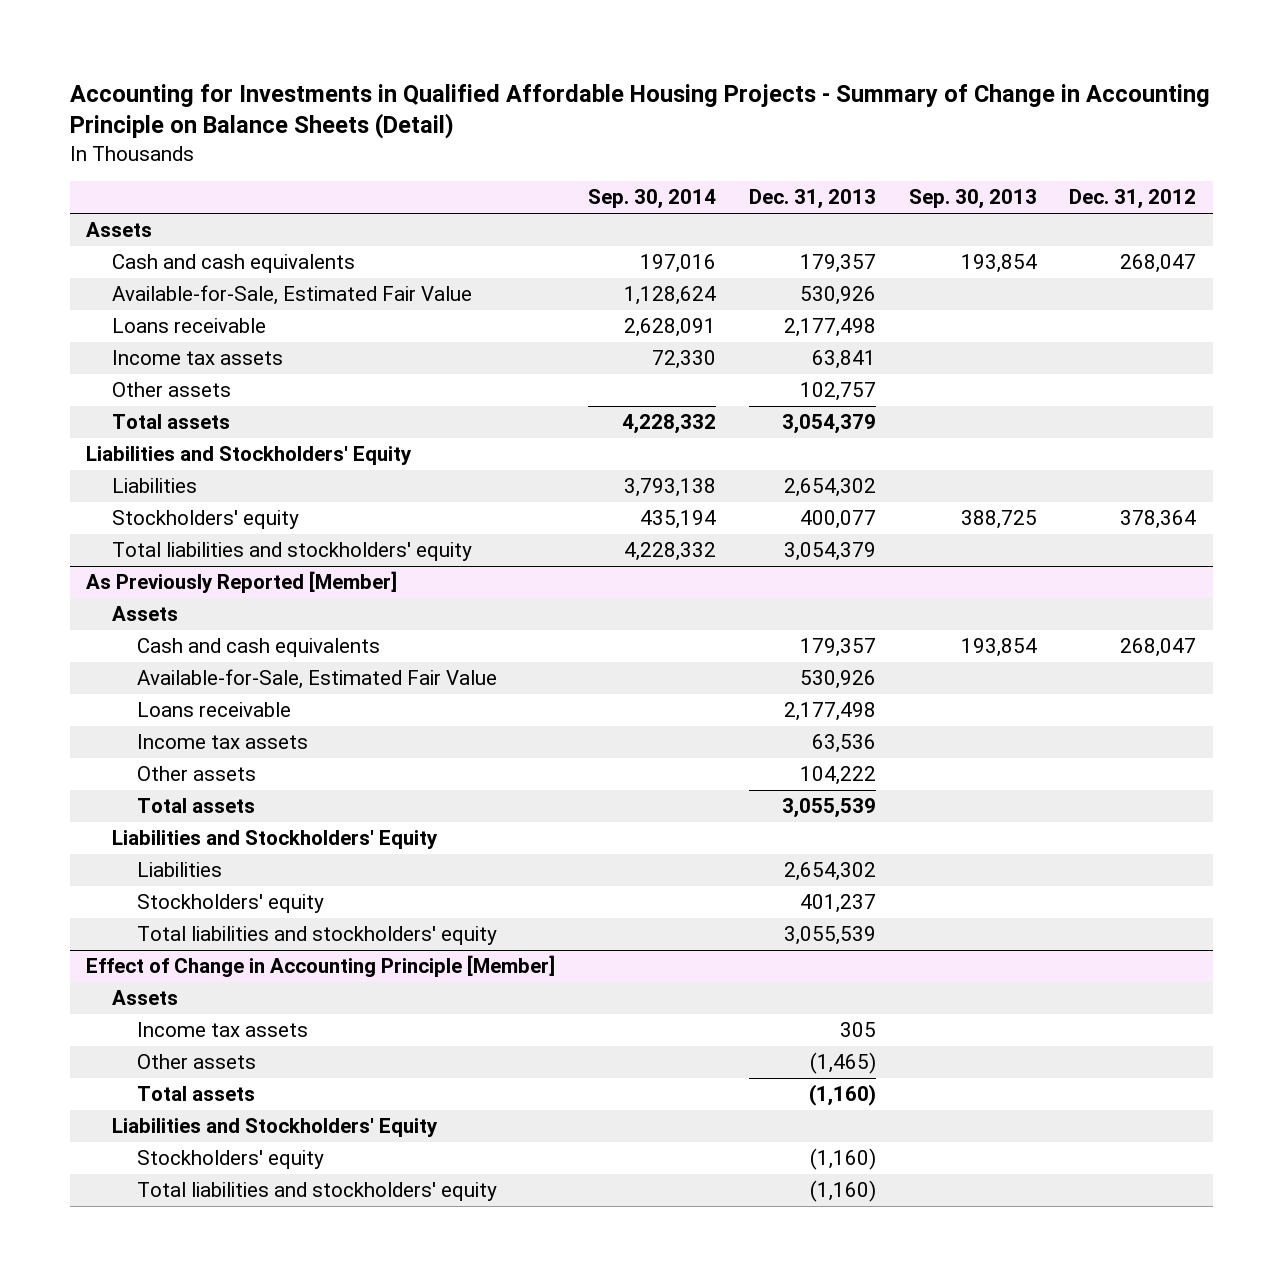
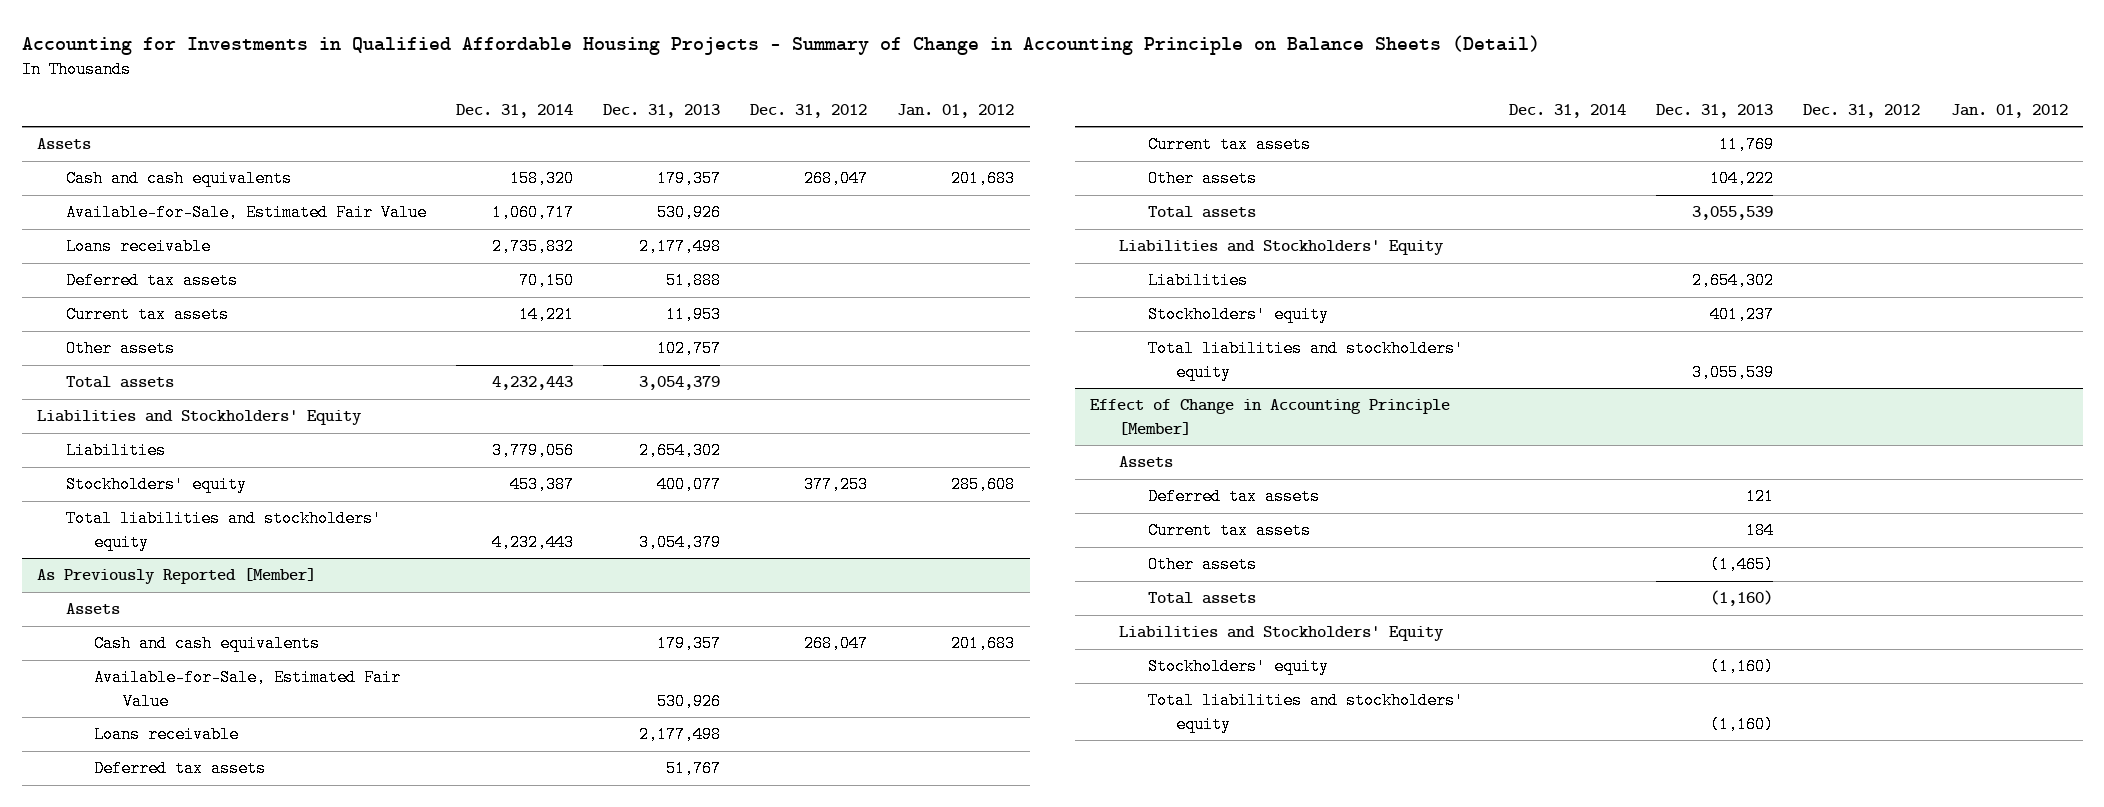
[588,189,717,210] Sep. 30, 2014 -> none
[908,189,1037,210] Sep. 30, 2013 -> none
none -> [455,103,573,118] Dec. 31, 2014
none -> [897,103,1015,118] Jan. 01, 2012
none -> [65,272,238,290] Deferred tax assets
[111,350,283,366] Income tax assets -> [65,306,229,324] Current tax assets
[811,350,876,370] 63,841 -> [665,306,721,324] 11,953
[1120,510,1197,530] 378,364 -> [804,476,869,494] 377,253
none -> [94,760,267,778] Deferred tax assets
[137,734,309,750] Income tax assets -> [1147,136,1311,154] Current tax assets
[811,734,876,754] 63,536 -> [1719,136,1775,154] 11,769
none -> [1147,488,1320,506] Deferred tax assets
[137,1022,309,1038] Income tax assets -> [1147,522,1311,540] Current tax assets
[839,1022,876,1038] 305 -> [1746,522,1775,540] 184

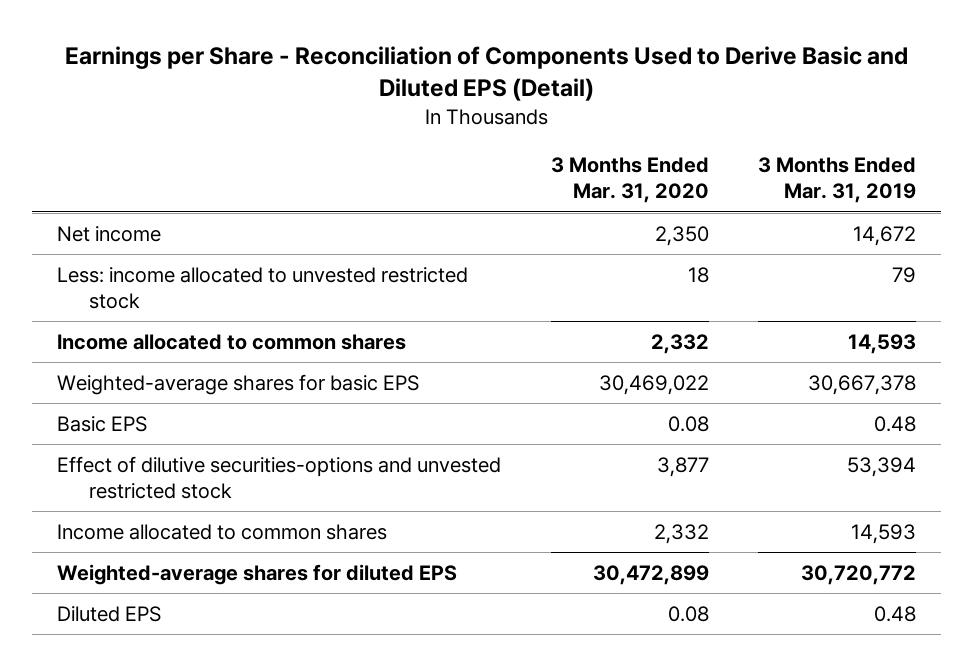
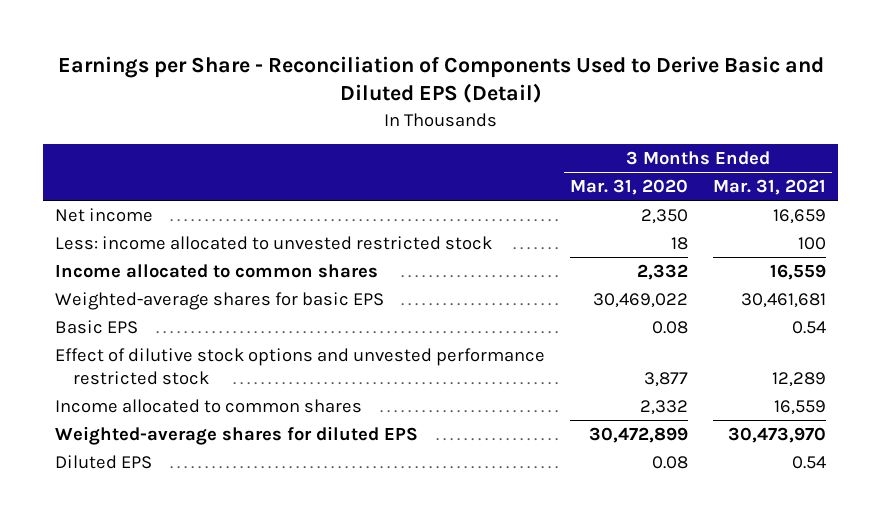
[758,157,917,204] 3 Months Ended Mar. 31, 2019 -> none
none -> [712,179,826,196] Mar. 31, 2021
[57,455,502,500] Effect of dilutive securities-options and unvested restricted stock -> [55,347,546,385] Effect of dilutive stock options and unvested performance restricted stock

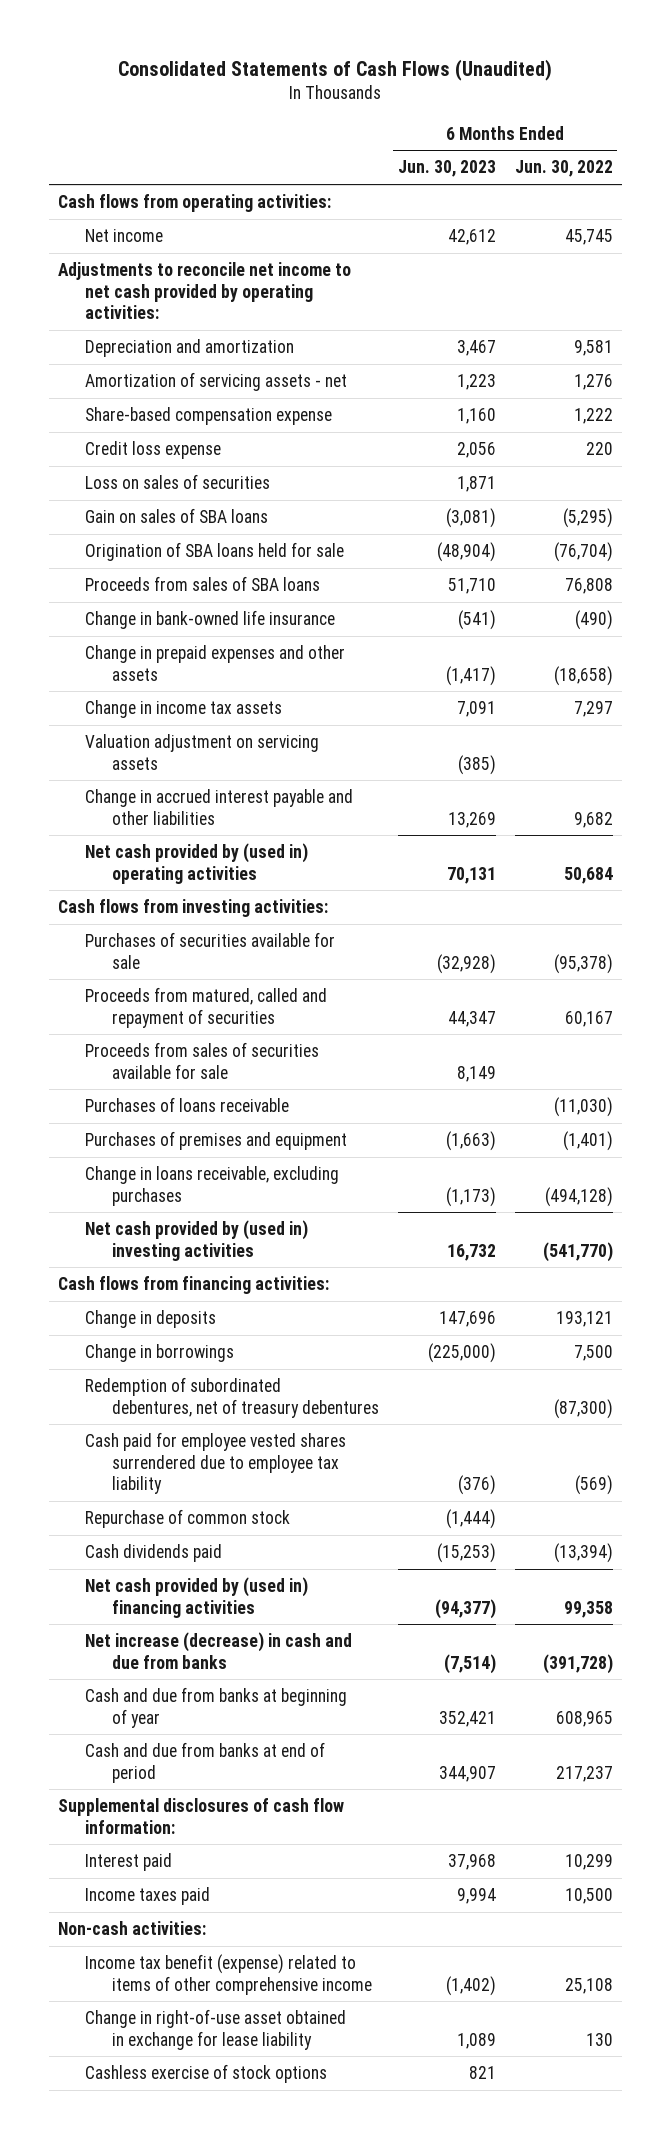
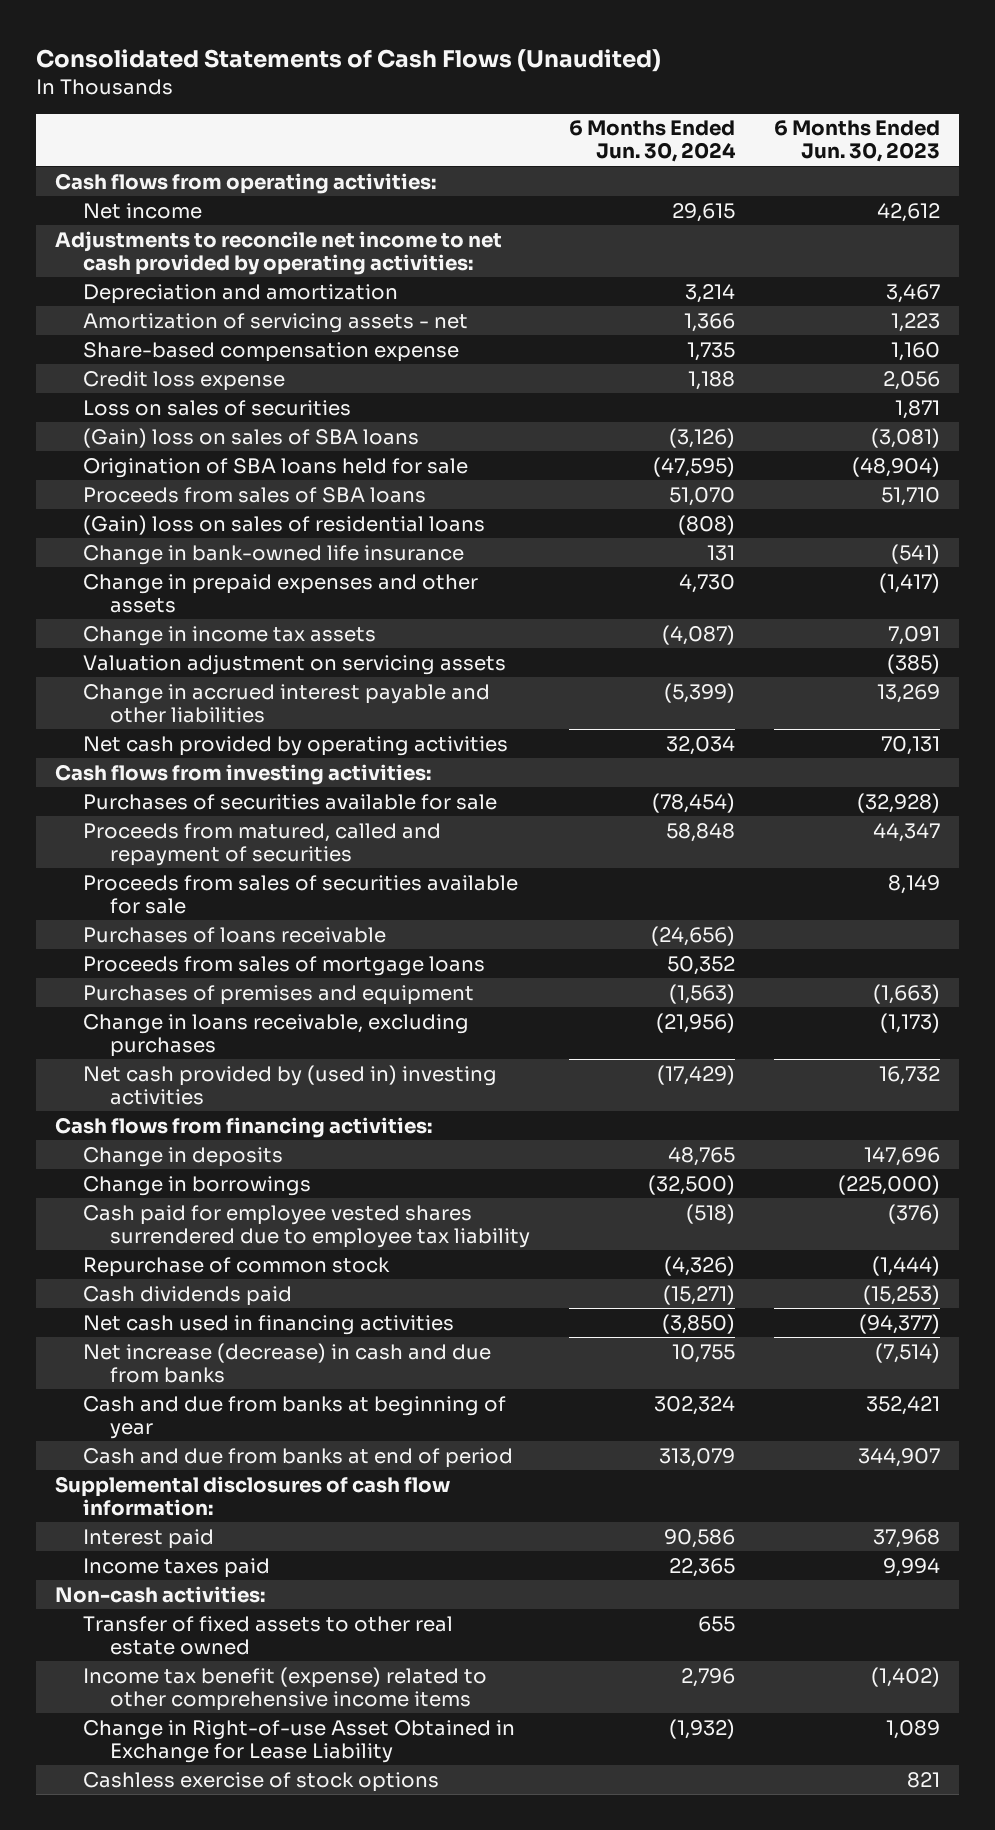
[514,160,613,178] Jun. 30, 2022 -> none
none -> [568,120,736,163] 6 Months Ended Jun. 30, 2024
[84,508,268,524] Gain on sales of SBA loans -> [82,427,419,448] (Gain) loss on sales of SBA loans
none -> [82,514,485,535] (Gain) loss on sales of residential loans
[84,843,308,884] Net cash provided by (used in) operating activities -> [82,735,508,756] Net cash provided by operating activities
none -> [82,955,485,976] Proceeds from sales of mortgage loans
[84,1377,379,1418] Redemption of subordinated debentures, net of treasury debentures -> none
[84,1577,308,1618] Net cash provided by (used in) financing activities -> [82,1314,454,1335] Net cash used in financing activities
none -> [82,1615,453,1655] Transfer of fixed assets to other real estate owned
[84,1954,372,1995] Income tax benefit (expense) related to items of other comprehensive income -> [82,1666,487,1711] Income tax benefit (expense) related to other comprehensive income items
[84,2009,346,2050] Change in right-of-use asset obtained in exchange for lease liability -> [82,1719,515,1763] Change in Right-of-use Asset Obtained in Exchange for Lease Liability

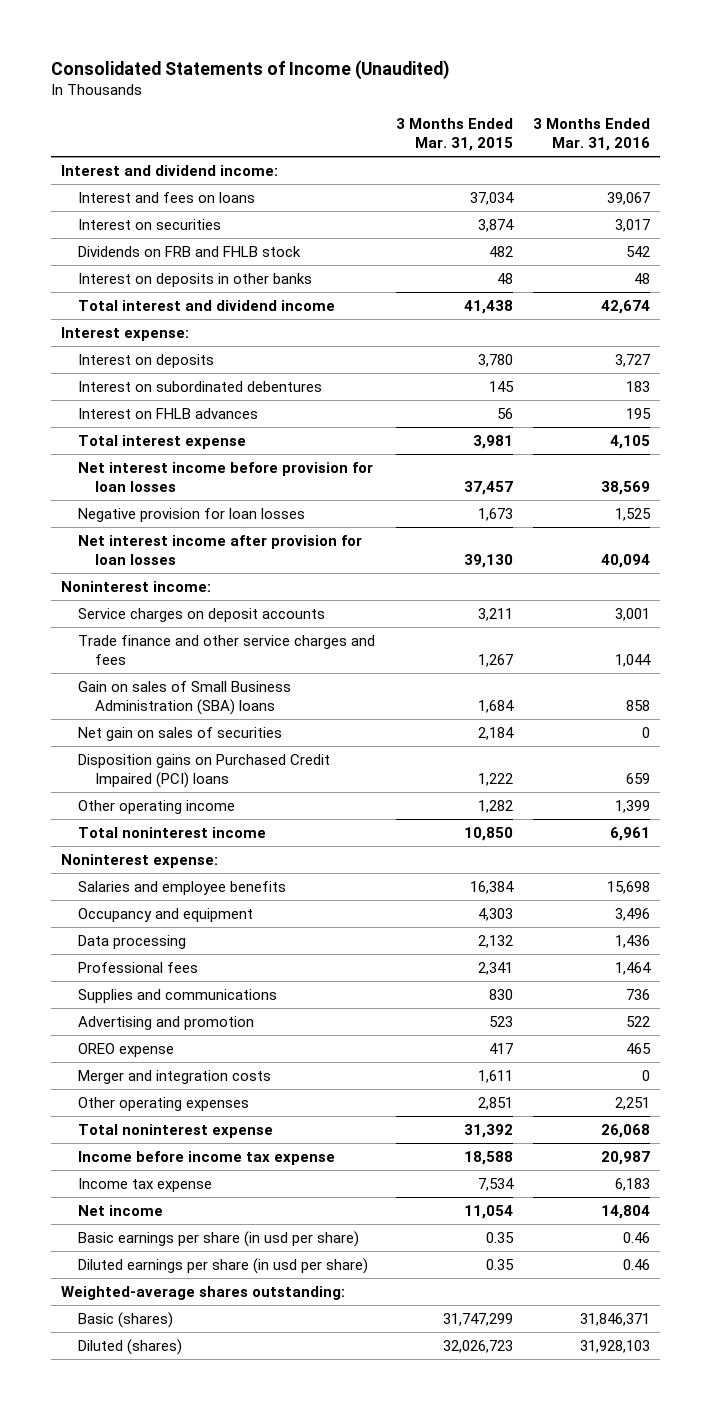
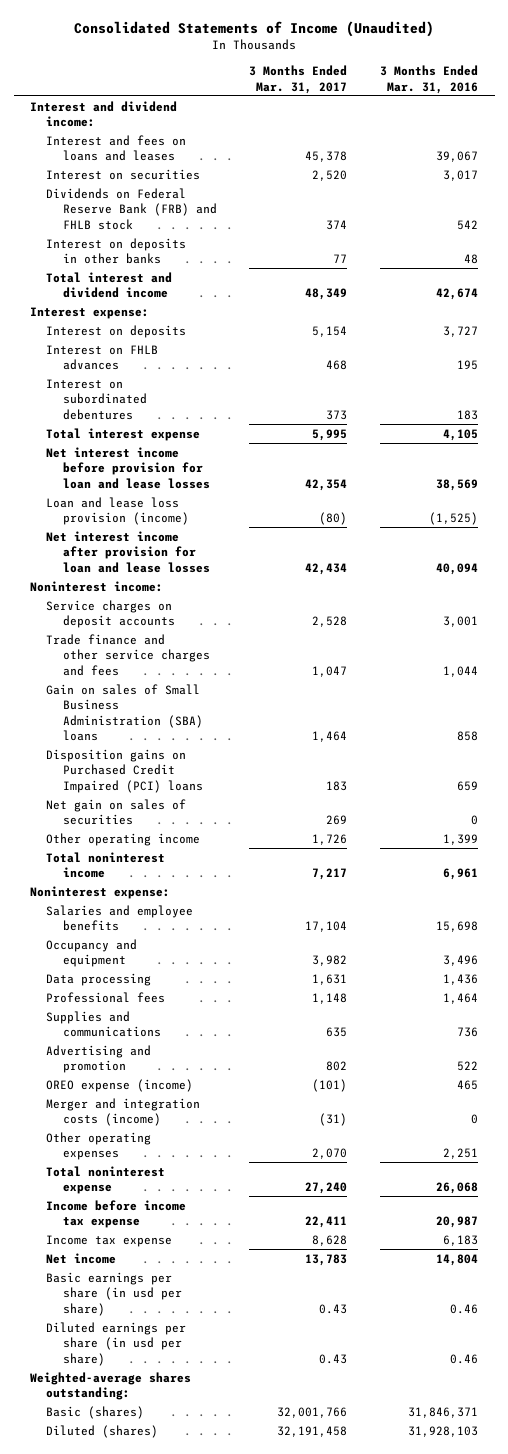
[395,117,513,152] 3 Months Ended Mar. 31, 2015 -> none
none -> [249,65,348,94] 3 Months Ended Mar. 31, 2017
[78,191,256,203] Interest and fees on loans -> [46,134,187,162] Interest and fees on loans and leases
[78,245,302,257] Dividends on FRB and FHLB stock -> [46,187,217,230] Dividends on Federal Reserve Bank (FRB) and FHLB stock
[78,380,323,392] Interest on subordinated debentures -> [46,378,147,420] Interest on subordinated debentures
[78,461,374,493] Net interest income before provision for loan losses -> [46,446,210,489] Net interest income before provision for loan and lease losses
[78,507,306,522] Negative provision for loan losses -> [46,496,189,526] Loan and lease loss provision (income)
[614,507,651,521] 1,525 -> [429,512,479,526] (1,525)
[78,534,363,566] Net interest income after provision for loan losses -> [46,530,210,573] Net interest income after provision for loan and lease losses
[78,726,283,741] Net gain on sales of securities -> [46,798,187,826] Net gain on sales of securities
[78,1042,175,1057] OREO expense -> [46,1078,194,1092] OREO expense (income)
[78,1069,272,1084] Merger and integration costs -> [46,1097,201,1127] Merger and integration costs (income)

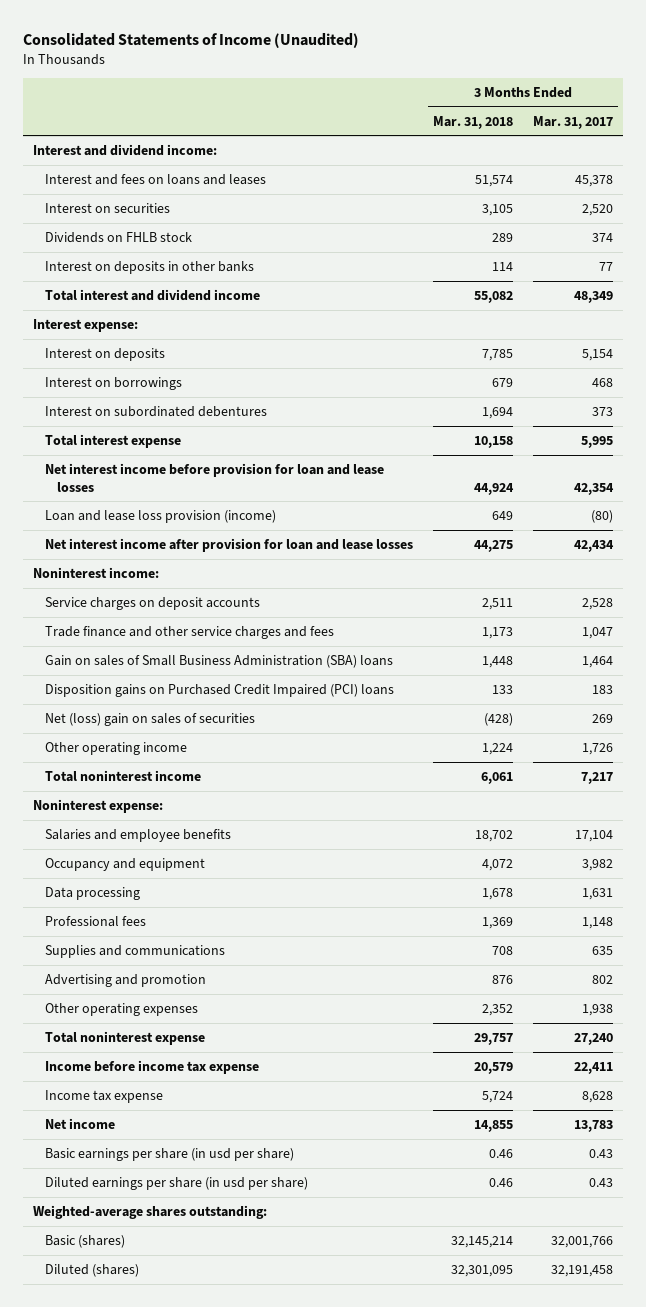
[380,65,479,94] 3 Months Ended Mar. 31, 2016 -> none
none -> [432,115,513,129] Mar. 31, 2018
[46,187,217,230] Dividends on Federal Reserve Bank (FRB) and FHLB stock -> [44,232,192,244] Dividends on FHLB stock
[46,344,159,371] Interest on FHLB advances -> [44,377,182,391] Interest on borrowings
[46,798,187,826] Net gain on sales of securities -> [44,713,255,727] Net (loss) gain on sales of securities
[46,1078,194,1092] OREO expense (income) -> none
[46,1097,201,1127] Merger and integration costs (income) -> none
[312,1148,348,1160] 2,070 -> [581,1004,613,1017] 1,938

